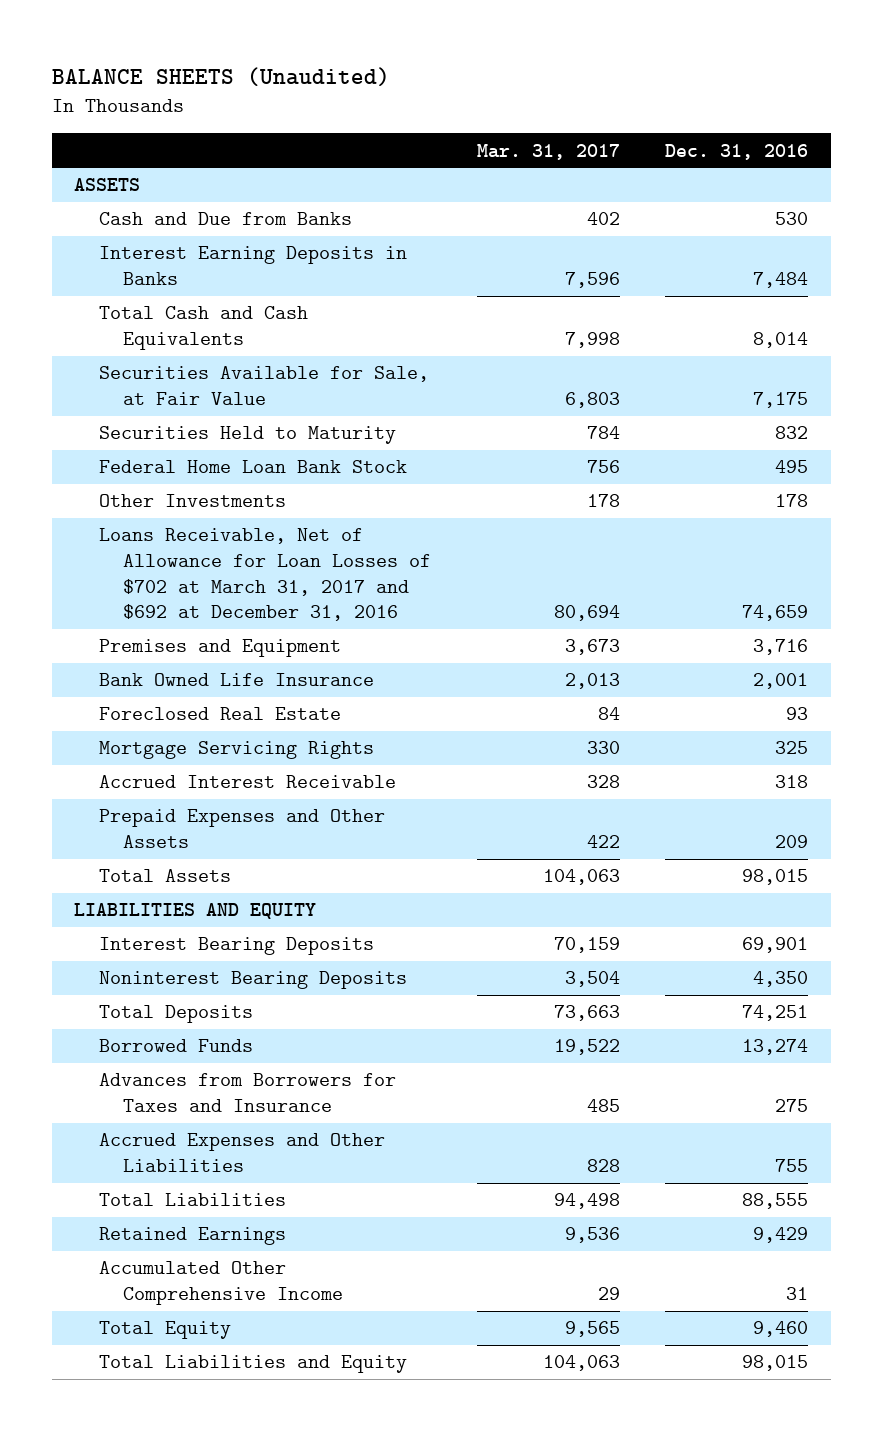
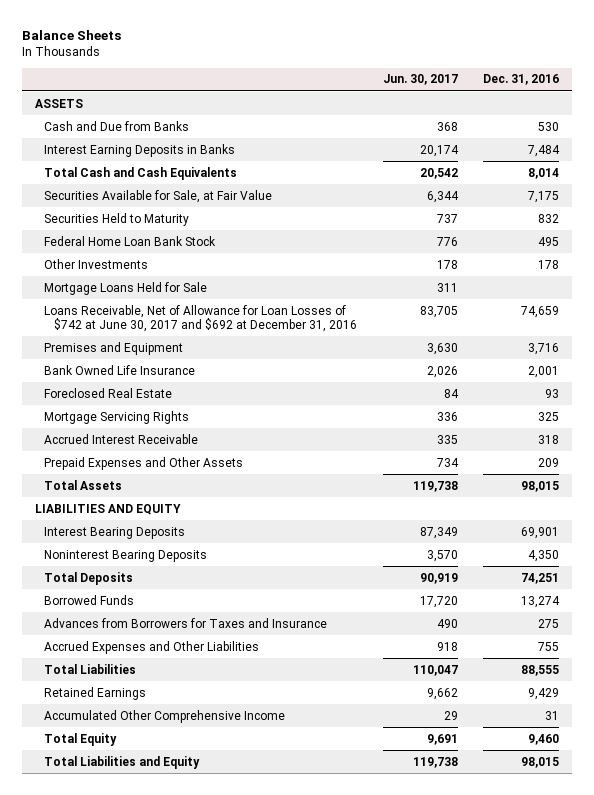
[51,67,390,87] BALANCE SHEETS (Unaudited) -> [21,30,121,41] Balance Sheets
[476,143,620,160] Mar. 31, 2017 -> none
none -> [382,74,458,86] Jun. 30, 2017
none -> [44,281,208,295] Mortgage Loans Held for Sale
[98,528,432,622] Loans Receivable, Net of Allowance for Loan Losses of $702 at March 31, 2017 and $692 at December 31, 2016 -> [44,304,357,332] Loans Receivable, Net of Allowance for Loan Losses of $742 at June 30, 2017 and $692 at December 31, 2016

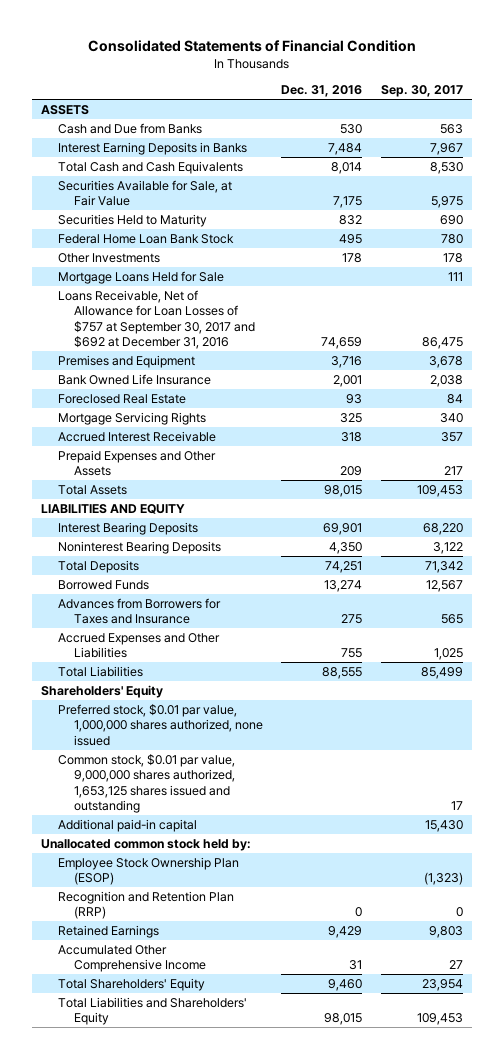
[21,30,121,41] Balance Sheets -> [87,40,416,53] Consolidated Statements of Financial Condition
[382,74,458,86] Jun. 30, 2017 -> none
none -> [380,85,463,98] Sep. 30, 2017
[44,304,357,332] Loans Receivable, Net of Allowance for Loan Losses of $742 at June 30, 2017 and $692 at December 31, 2016 -> [57,289,256,350] Loans Receivable, Net of Allowance for Loan Losses of $757 at September 30, 2017 and $692 at December 31, 2016
none -> [40,684,163,698] Shareholders' Equity
none -> [57,703,264,746] Preferred stock, $0.01 par value, 1,000,000 shares authorized, none issued
none -> [57,753,236,814] Common stock, $0.01 par value, 9,000,000 shares authorized, 1,653,125 shares issued and outstanding
none -> [57,818,197,832] Additional paid-in capital
none -> [40,838,251,851] Unallocated common stock held by:
none -> [57,856,239,886] Employee Stock Ownership Plan (ESOP)
none -> [57,890,234,920] Recognition and Retention Plan (RRP)
[44,732,118,746] Total Equity -> [57,977,205,991] Total Shareholders' Equity
[44,755,201,769] Total Liabilities and Equity -> [57,996,247,1026] Total Liabilities and Shareholders' Equity

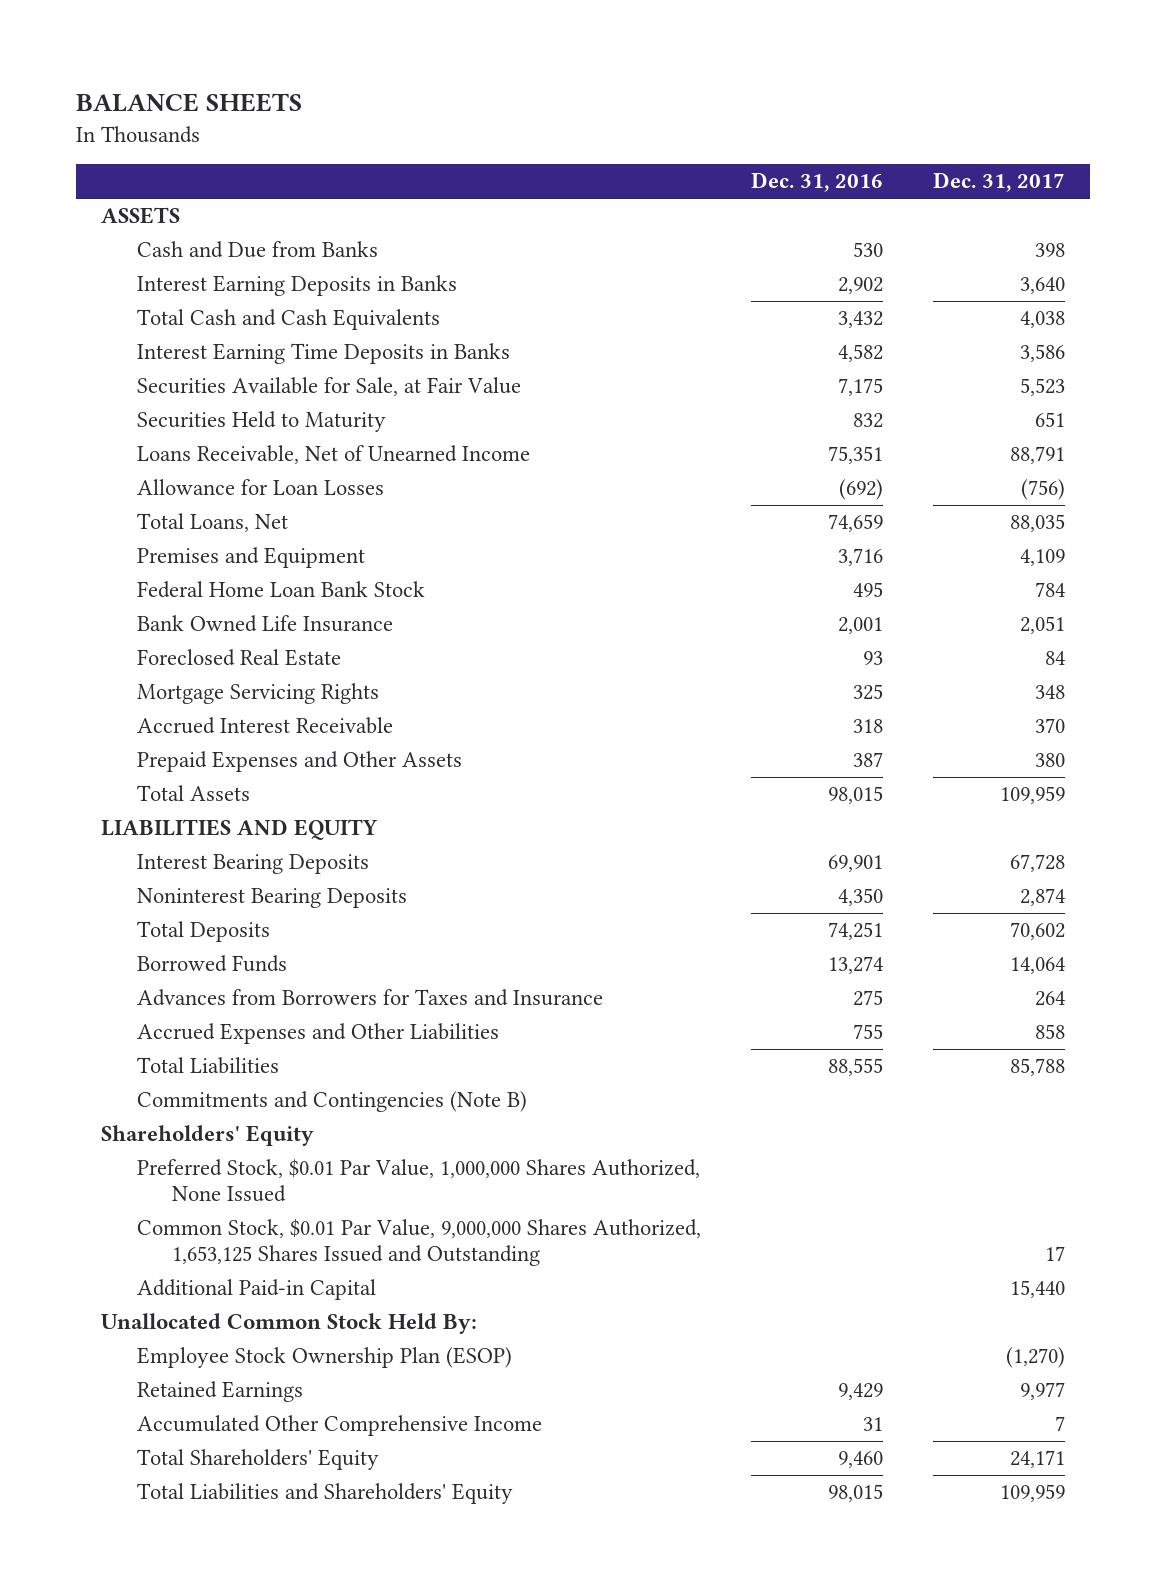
[87,40,416,53] Consolidated Statements of Financial Condition -> [76,93,303,113] BALANCE SHEETS
[380,85,463,98] Sep. 30, 2017 -> none
none -> [933,172,1066,193] Dec. 31, 2017
[328,142,363,155] 7,484 -> [838,277,884,295] 2,902
[331,161,363,174] 8,014 -> [838,311,884,329] 3,432
none -> [136,343,510,365] Interest Earning Time Deposits in Banks
[57,252,160,263] Other Investments -> none
[57,270,224,284] Mortgage Loans Held for Sale -> none
none -> [136,445,530,465] Loans Receivable, Net of Unearned Income
none -> [136,479,384,496] Allowance for Loan Losses
[57,289,256,350] Loans Receivable, Net of Allowance for Loan Losses of $757 at September 30, 2017 and $692 at December 31, 2016 -> [136,513,288,533] Total Loans, Net
[57,233,234,244] Federal Home Loan Bank Stock -> [136,581,425,599] Federal Home Loan Bank Stock
[340,466,363,477] 209 -> [853,752,884,768] 387
none -> [136,1091,527,1113] Commitments and Contingencies (Note B)
[57,703,264,746] Preferred stock, $0.01 par value, 1,000,000 shares authorized, none issued -> [136,1159,700,1203] Preferred Stock, $0.01 Par Value, 1,000,000 Shares Authorized, None Issued
[57,753,236,814] Common stock, $0.01 par value, 9,000,000 shares authorized, 1,653,125 shares issued and outstanding -> [136,1219,701,1267] Common Stock, $0.01 Par Value, 9,000,000 Shares Authorized, 1,653,125 Shares Issued and Outstanding
[57,818,197,832] Additional paid-in capital -> [136,1279,376,1301] Additional Paid-in Capital
[40,838,251,851] Unallocated common stock held by: -> [101,1313,478,1335] Unallocated Common Stock Held By:
[57,890,234,920] Recognition and Retention Plan (RRP) -> none

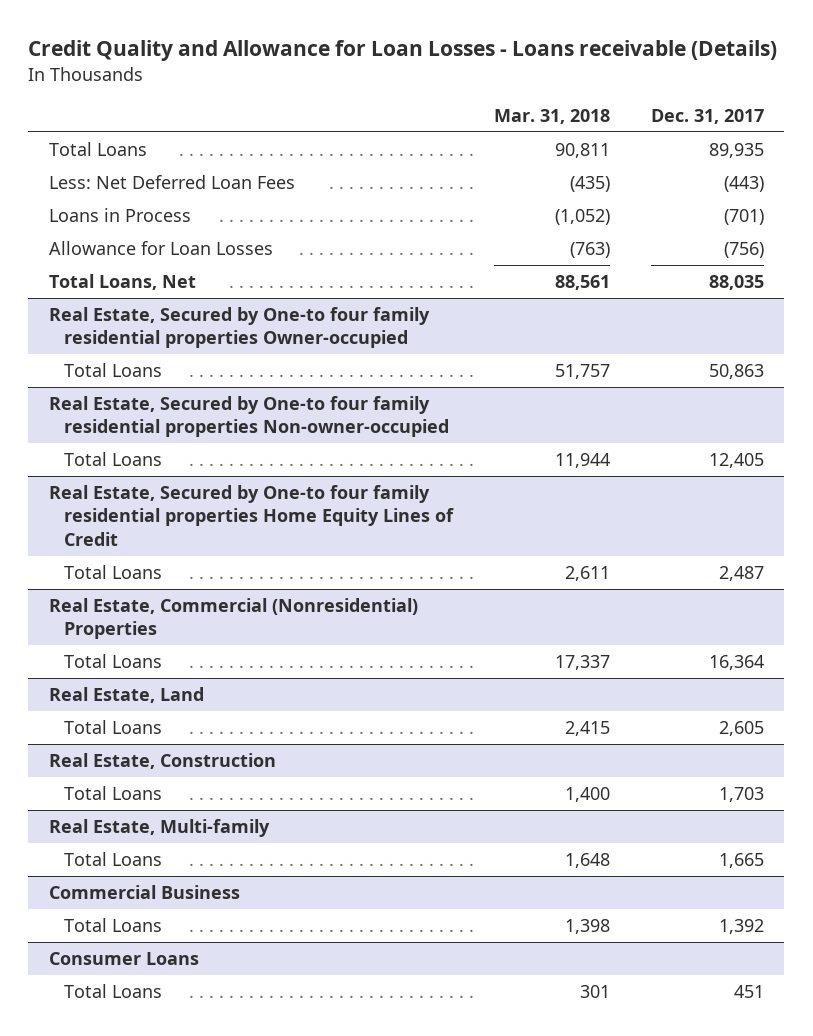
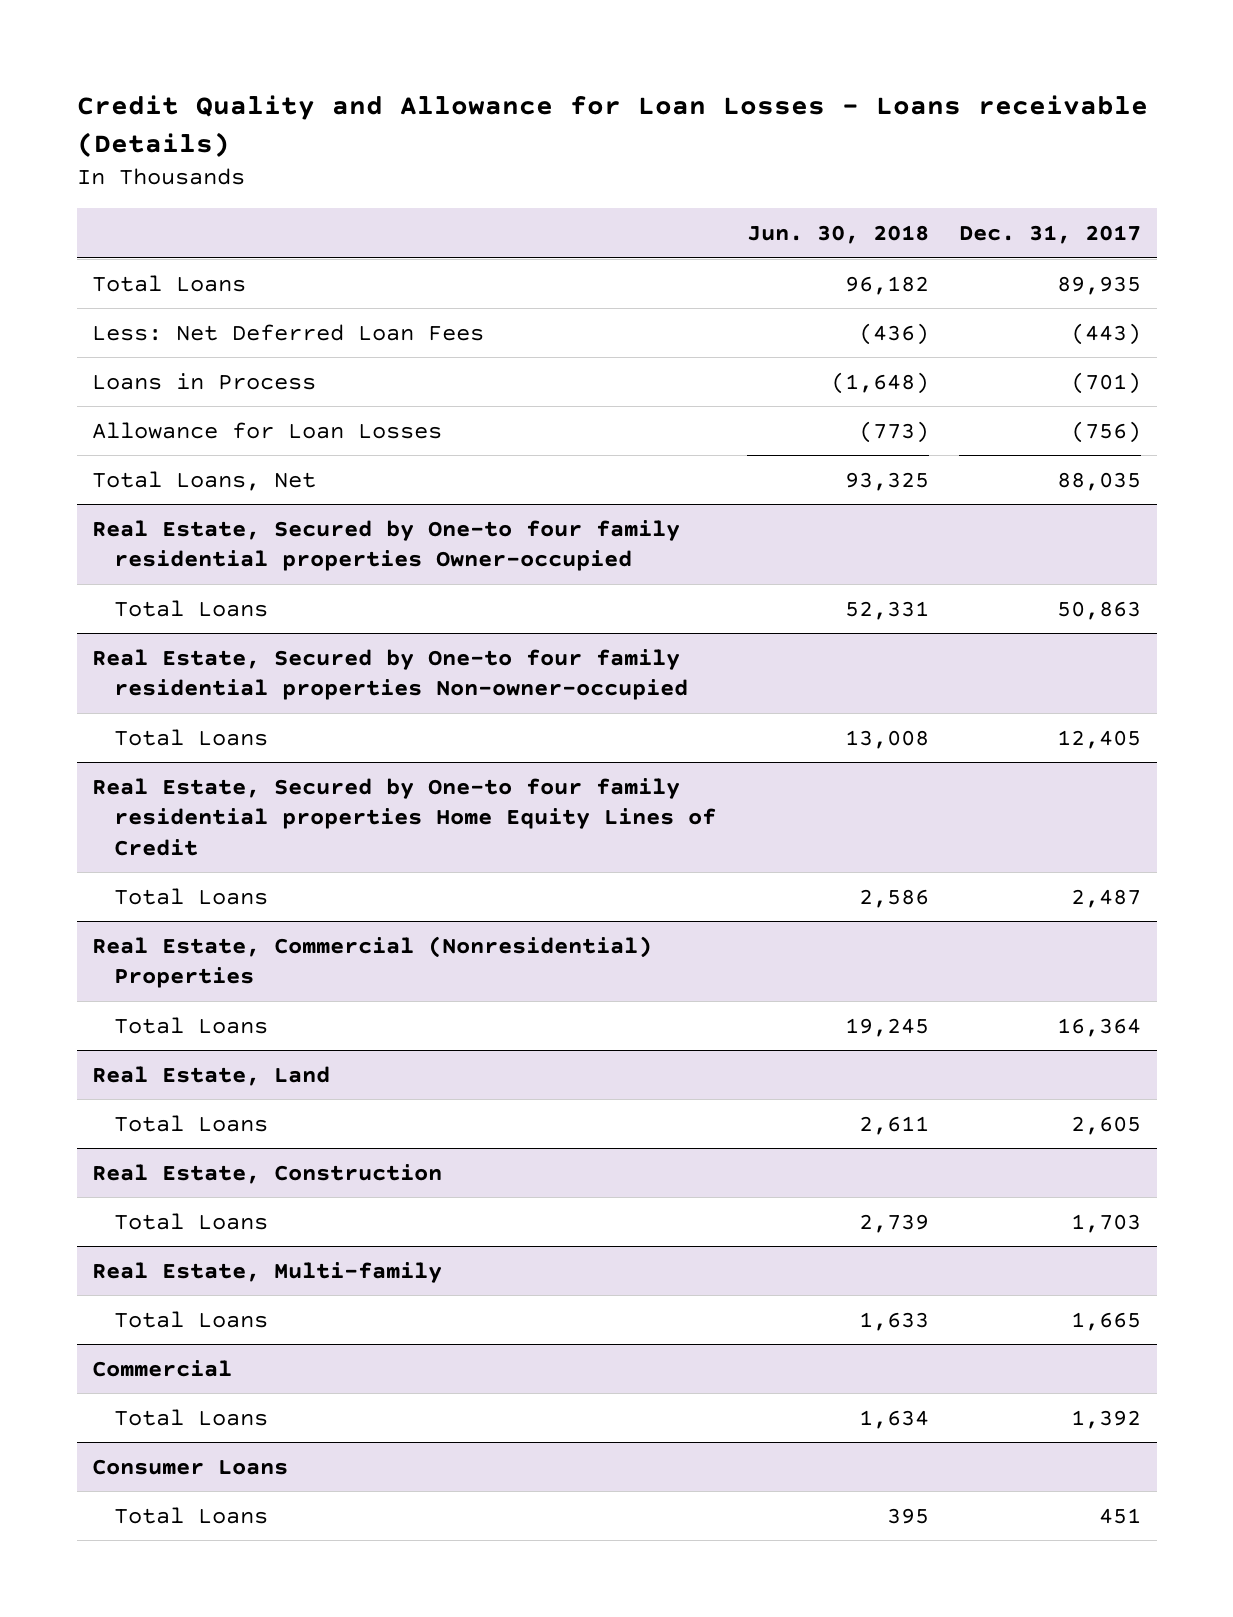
[494,109,611,125] Mar. 31, 2018 -> none
none -> [746,225,929,245] Jun. 30, 2018
[48,885,240,900] Commercial Business -> [92,1359,233,1377] Commercial

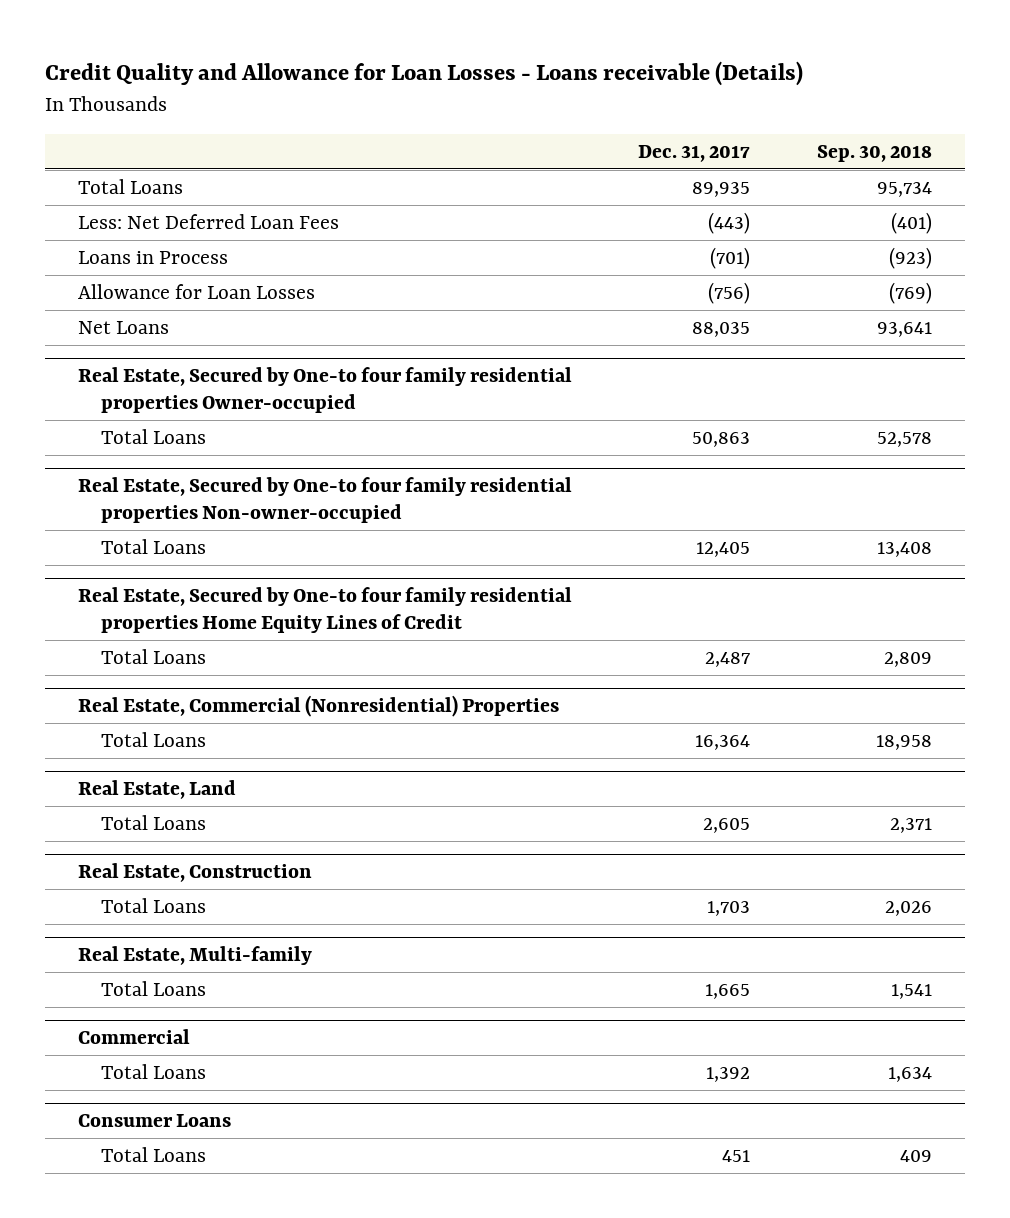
[746,225,929,245] Jun. 30, 2018 -> none
none -> [816,144,932,162] Sep. 30, 2018
[92,470,317,491] Total Loans, Net -> [77,321,169,335] Net Loans

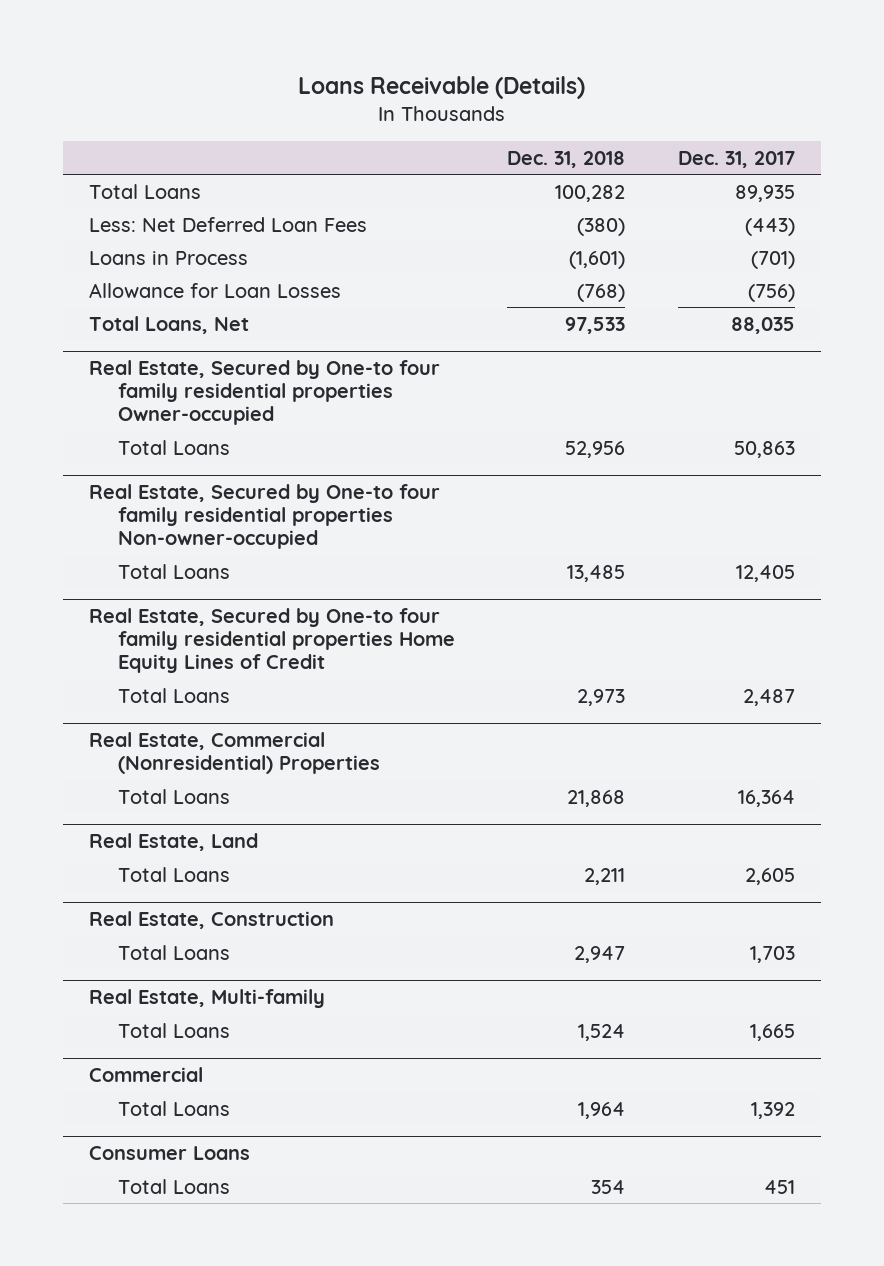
[44,61,803,87] Credit Quality and Allowance for Loan Losses - Loans receivable (Details) -> [297,76,585,100] Loans Receivable (Details)
[816,144,932,162] Sep. 30, 2018 -> none
none -> [507,151,626,169] Dec. 31, 2018
[77,321,169,335] Net Loans -> [89,315,250,334] Total Loans, Net

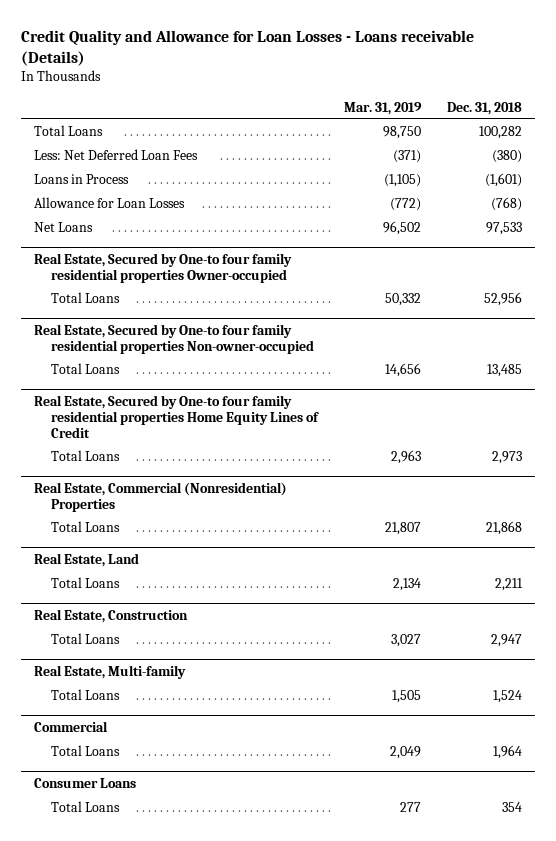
[297,76,585,100] Loans Receivable (Details) -> [20,30,474,67] Credit Quality and Allowance for Loan Losses - Loans receivable (Details)
[677,151,795,169] Dec. 31, 2017 -> none
none -> [343,101,422,115] Mar. 31, 2019
[89,315,250,334] Total Loans, Net -> [34,222,94,233] Net Loans

